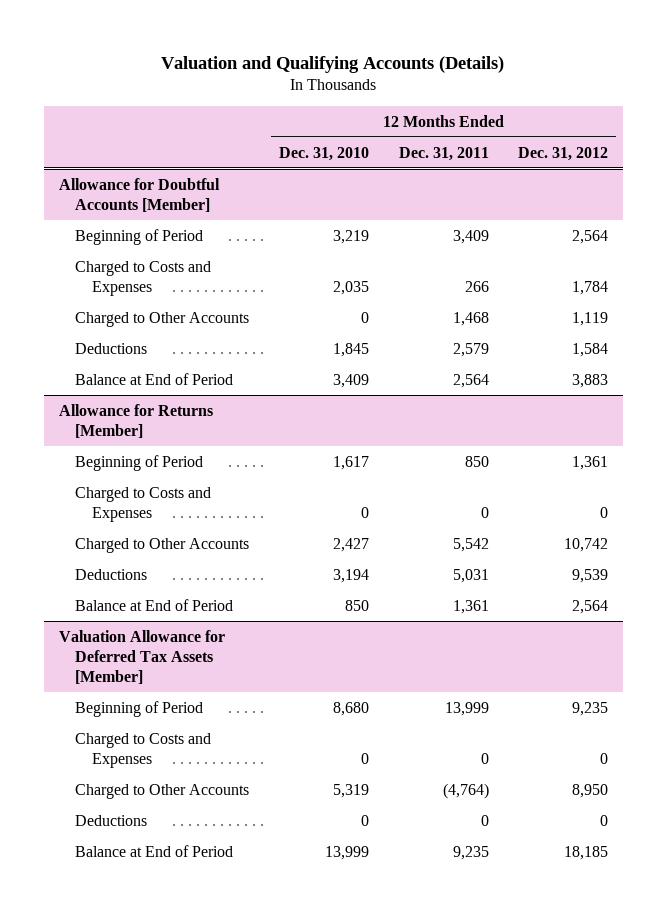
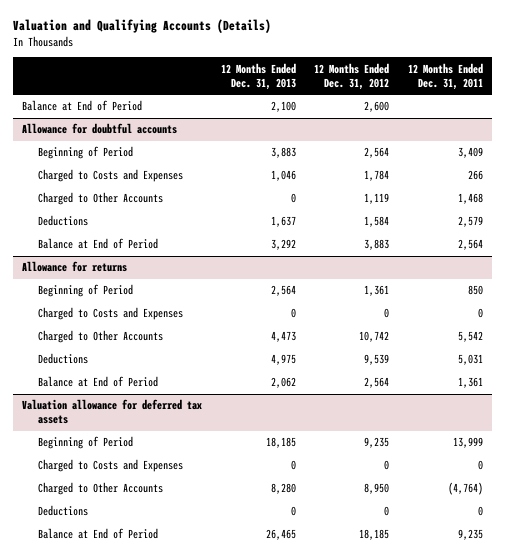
[278,146,369,161] Dec. 31, 2010 -> none
none -> [220,62,296,90] 12 Months Ended Dec. 31, 2013
none -> [21,100,142,112] Balance at End of Period
[58,177,220,212] Allowance for Doubtful Accounts [Member] -> [21,123,177,135] Allowance for doubtful accounts
[58,403,213,438] Allowance for Returns [Member] -> [21,261,127,273] Allowance for returns
[58,629,225,684] Valuation Allowance for Deferred Tax Assets [Member] -> [21,399,202,425] Valuation allowance for deferred tax assets

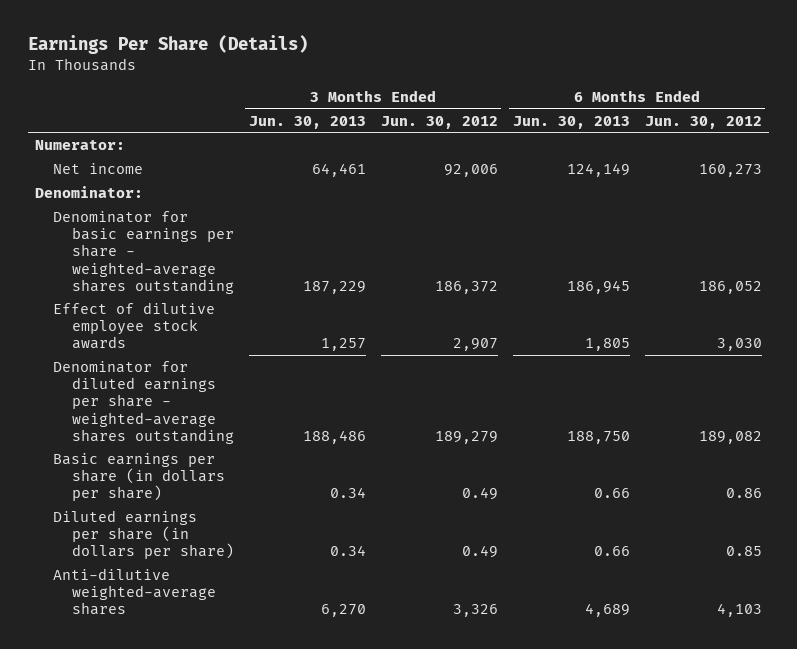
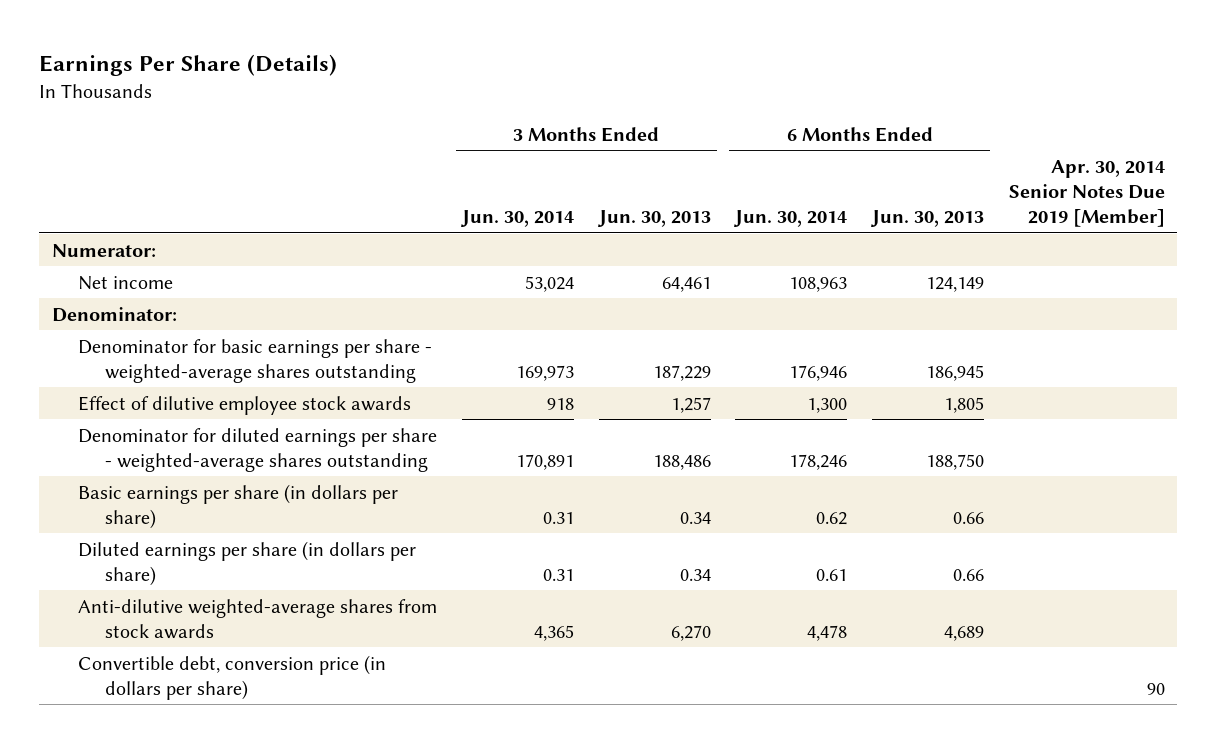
[380,115,498,129] Jun. 30, 2012 -> none
[644,115,762,129] Jun. 30, 2012 -> none
none -> [459,209,574,227] Jun. 30, 2014
none -> [733,209,848,227] Jun. 30, 2014
none -> [1008,159,1165,227] Apr. 30, 2014 Senior Notes Due 2019 [Member]
[53,568,216,616] Anti-dilutive weighted-average shares -> [78,598,438,639] Anti-dilutive weighted-average shares from stock awards
none -> [78,654,387,700] Convertible debt, conversion price (in dollars per share)

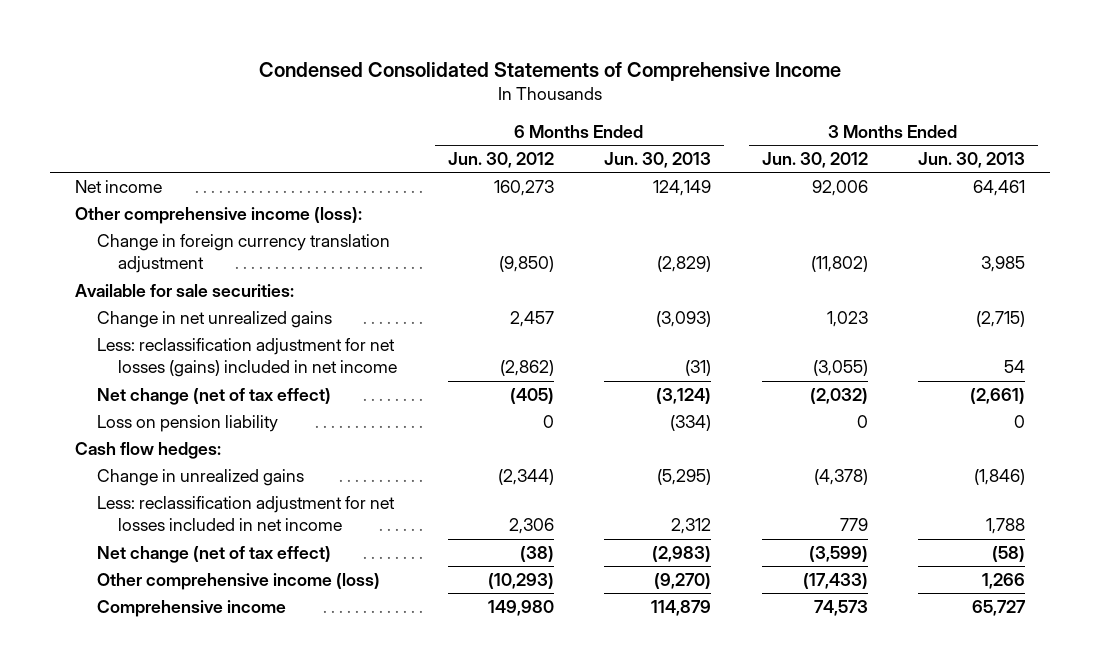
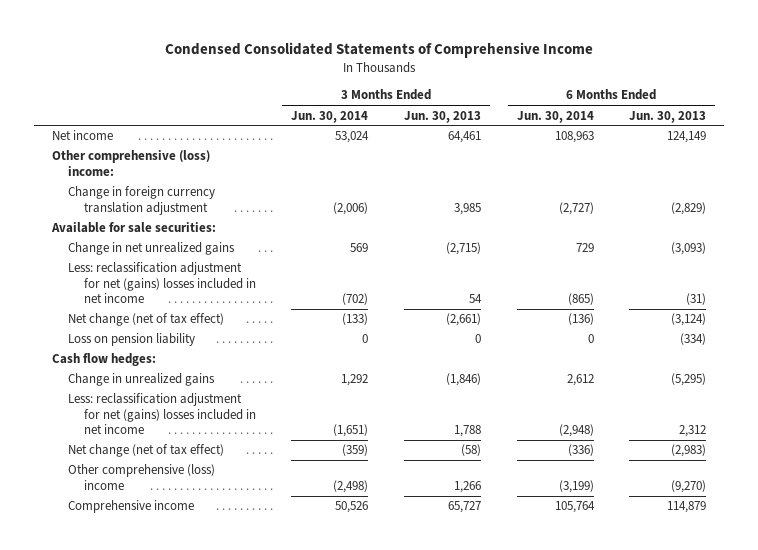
[447,152,554,169] Jun. 30, 2012 -> none
[761,152,868,169] Jun. 30, 2012 -> none
none -> [291,110,369,123] Jun. 30, 2014
none -> [516,110,594,123] Jun. 30, 2014
[74,207,362,225] Other comprehensive income (loss): -> [51,150,210,176] Other comprehensive (loss) income:
[96,338,398,378] Less: reclassification adjustment for net losses (gains) included in net income -> [67,262,256,304] Less: reclassification adjustment for net (gains) losses included in net income
[96,496,395,532] Less: reclassification adjustment for net losses included in net income -> [67,393,256,435] Less: reclassification adjustment for net (gains) losses included in net income
[96,573,380,591] Other comprehensive income (loss) -> [67,464,215,490] Other comprehensive (loss) income

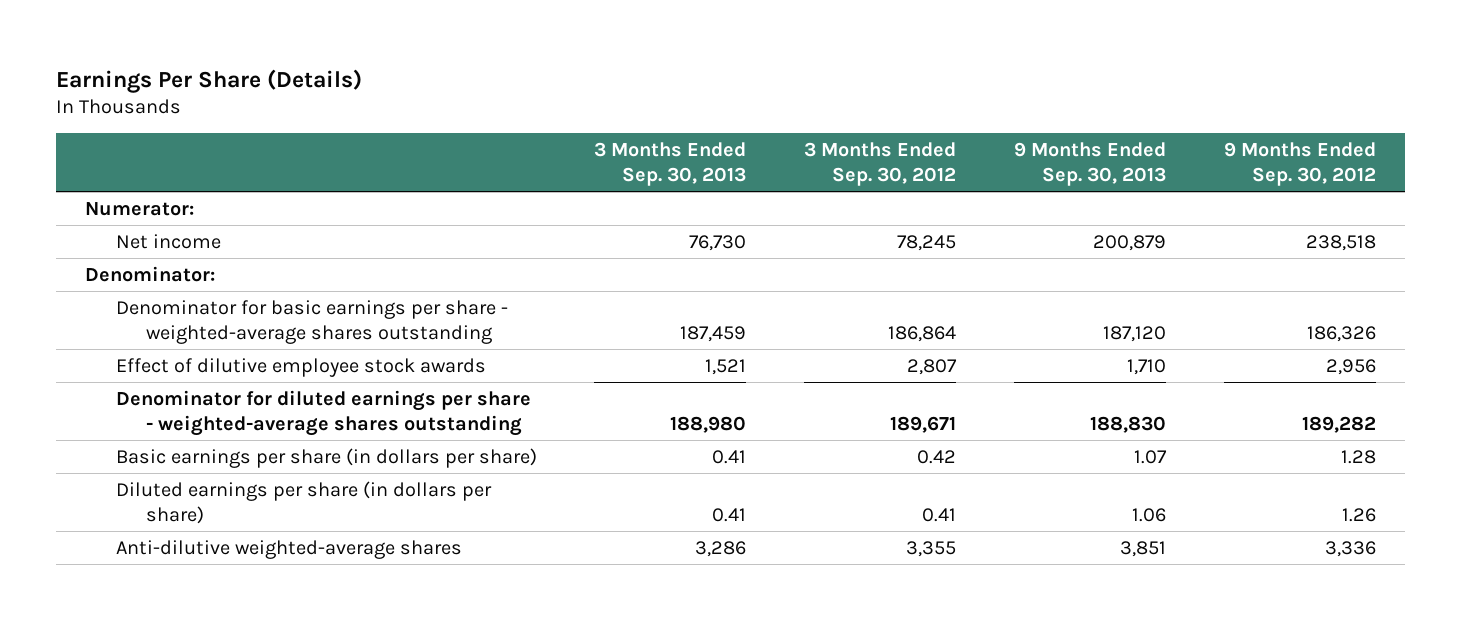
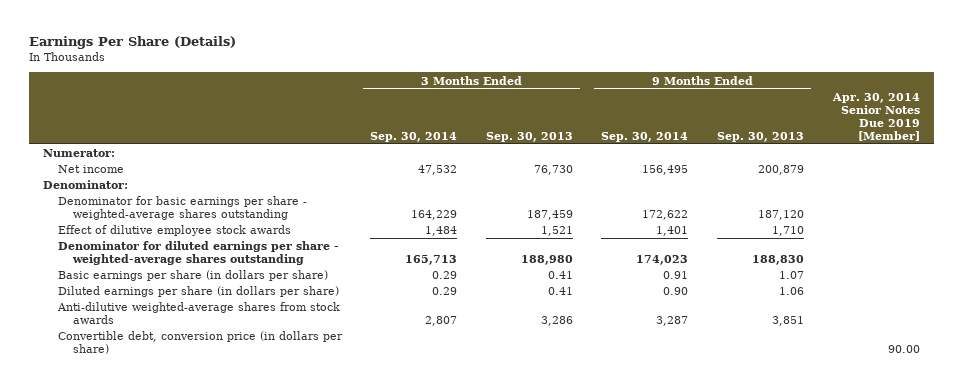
[804,142,957,186] 3 Months Ended Sep. 30, 2012 -> none
[1223,142,1376,186] 9 Months Ended Sep. 30, 2012 -> none
none -> [370,132,458,143] Sep. 30, 2014
none -> [601,132,689,143] Sep. 30, 2014
none -> [831,92,920,142] Apr. 30, 2014 Senior Notes Due 2019 [Member]
[115,539,462,559] Anti-dilutive weighted-average shares -> [56,302,340,325] Anti-dilutive weighted-average shares from stock awards
none -> [57,331,343,355] Convertible debt, conversion price (in dollars per share)

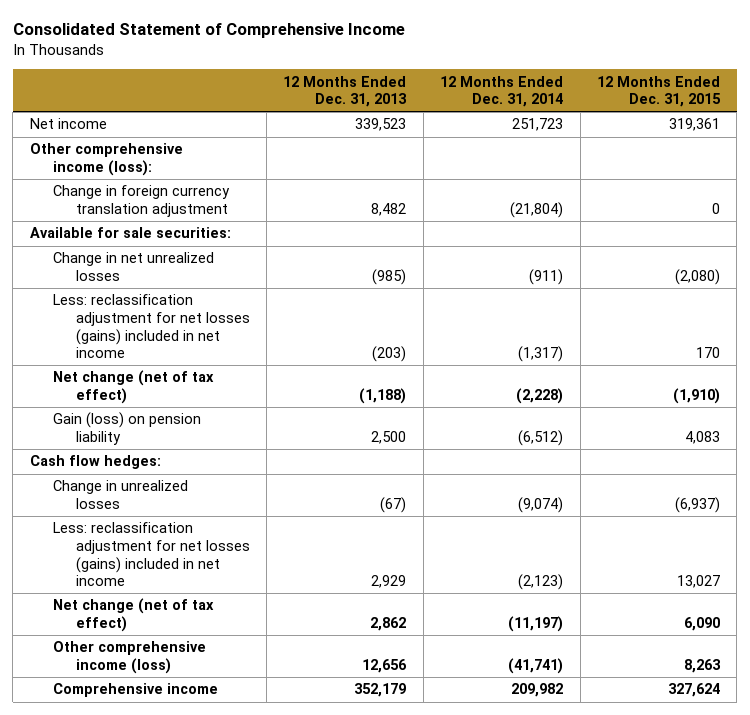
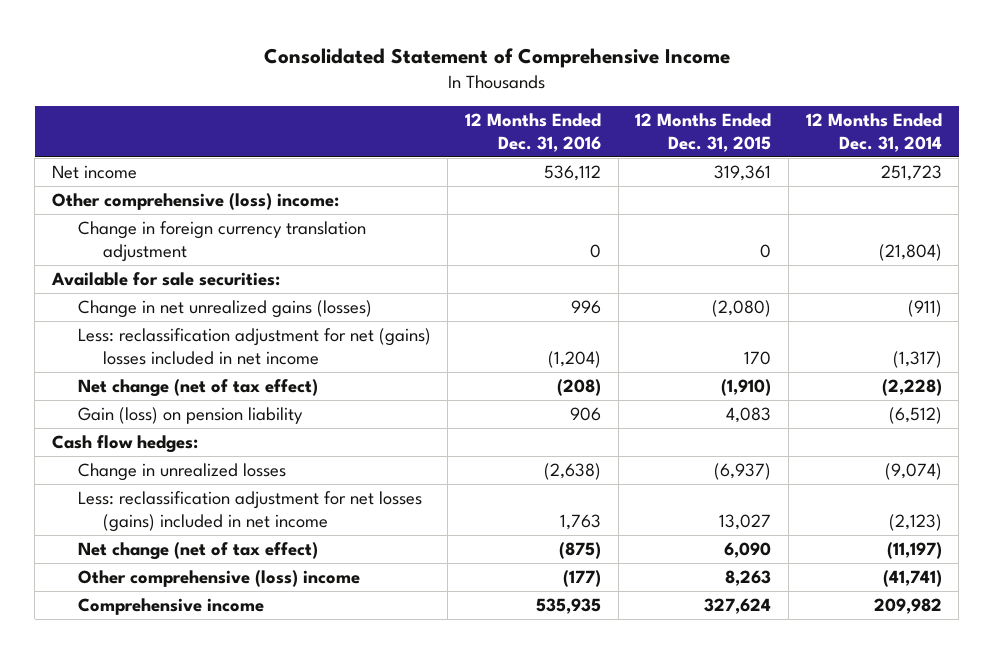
[283,75,408,108] 12 Months Ended Dec. 31, 2013 -> none
none -> [464,113,601,152] 12 Months Ended Dec. 31, 2016
[29,143,183,176] Other comprehensive income (loss): -> [51,193,339,211] Other comprehensive (loss) income:
[52,252,214,281] Change in net unrealized losses -> [77,300,372,319] Change in net unrealized gains (losses)
[52,294,250,359] Less: reclassification adjustment for net losses (gains) included in net income -> [77,328,431,365] Less: reclassification adjustment for net (gains) losses included in net income
[52,641,206,674] Other comprehensive income (loss) -> [77,570,360,588] Other comprehensive (loss) income

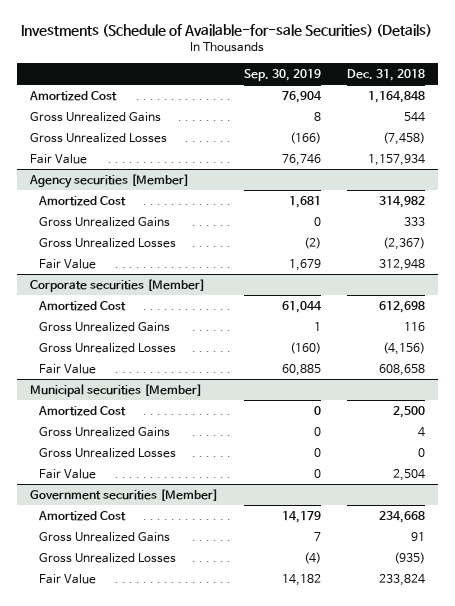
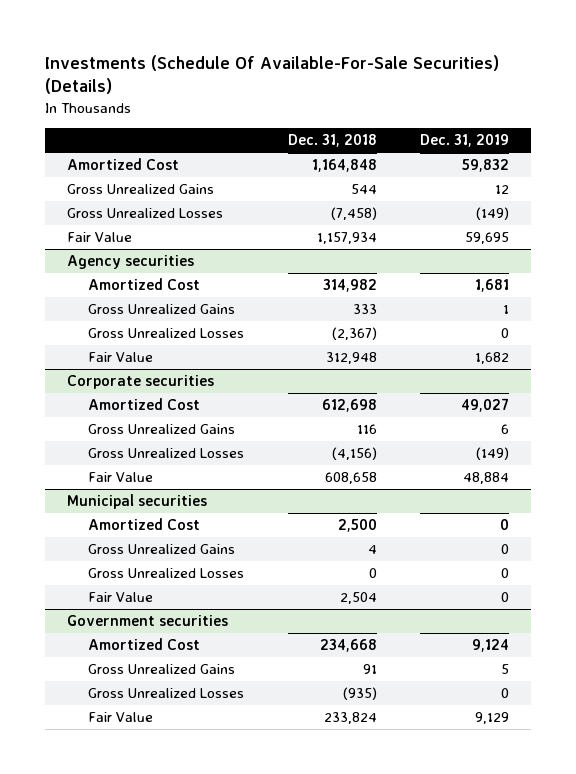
[21,24,433,38] Investments (Schedule of Available-for-sale Securities) (Details) -> [45,54,500,95] Investments (Schedule Of Available-For-Sale Securities) (Details)
[243,68,321,81] Sep. 30, 2019 -> none
none -> [419,134,509,148] Dec. 31, 2019
[28,173,189,188] Agency securities [Member] -> [66,255,194,270] Agency securities
[29,278,205,292] Corporate securities [Member] -> [66,375,214,390] Corporate securities
[29,383,202,397] Municipal securities [Member] -> [66,494,207,510] Municipal securities
[29,488,218,501] Government securities [Member] -> [66,615,228,627] Government securities

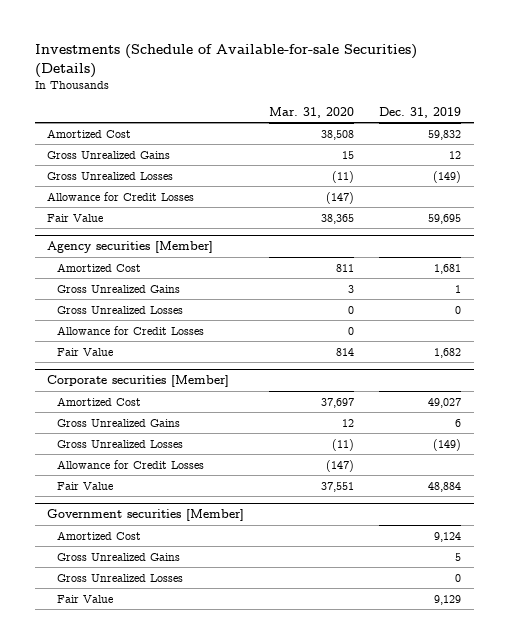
[45,54,500,95] Investments (Schedule Of Available-For-Sale Securities) (Details) -> [35,43,418,78] Investments (Schedule of Available-for-sale Securities) (Details)
[287,134,377,148] Dec. 31, 2018 -> none
none -> [269,107,355,119] Mar. 31, 2020
none -> [47,191,195,201] Allowance for Credit Losses
[66,255,194,270] Agency securities -> [47,241,214,254] Agency securities [Member]
none -> [57,325,205,335] Allowance for Credit Losses
[66,375,214,390] Corporate securities -> [47,375,230,388] Corporate securities [Member]
none -> [57,459,205,469] Allowance for Credit Losses
[66,494,207,510] Municipal securities -> none
[88,518,201,531] Amortized Cost -> none
[88,544,236,555] Gross Unrealized Gains -> none
[88,568,245,579] Gross Unrealized Losses -> none
[88,592,154,603] Fair Value -> none
[66,615,228,627] Government securities -> [47,509,245,522] Government securities [Member]

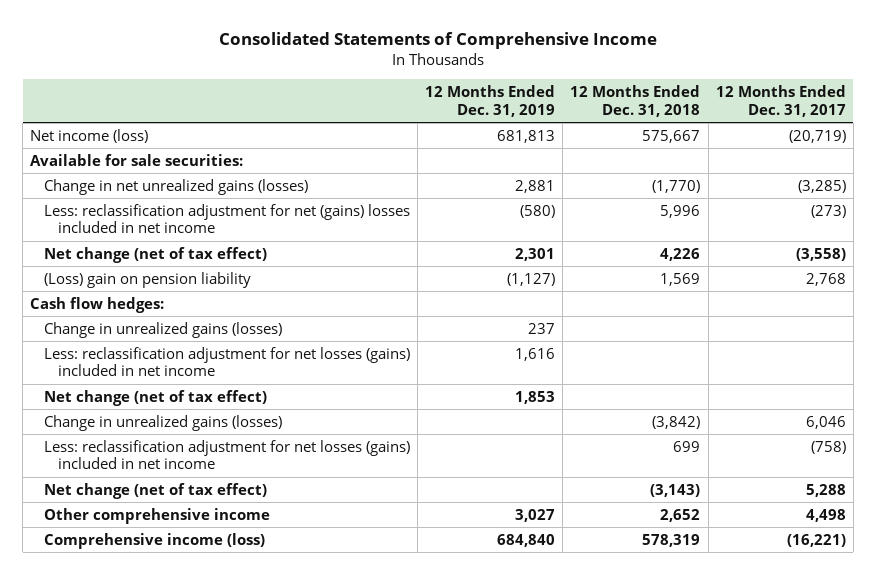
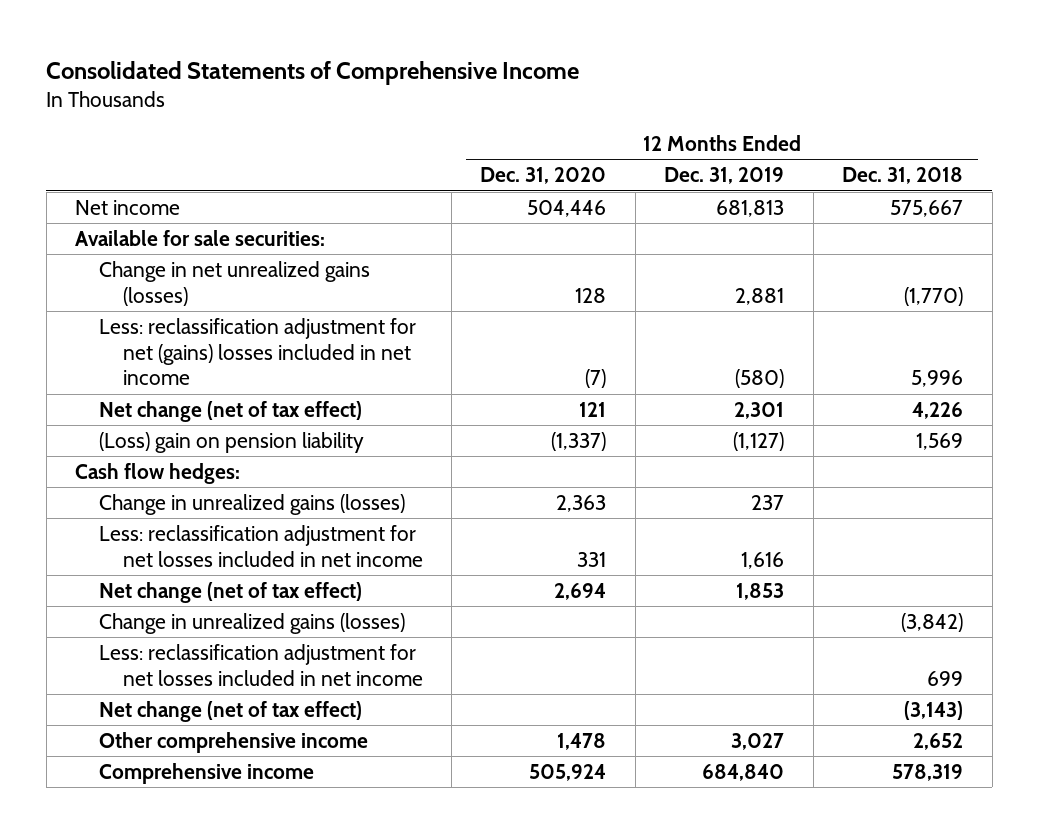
[715,85,846,117] 12 Months Ended Dec. 31, 2017 -> none
none -> [480,167,607,185] Dec. 31, 2020
[30,128,149,143] Net income (loss) -> [75,200,181,216] Net income
[44,346,411,377] Less: reclassification adjustment for net losses (gains) included in net income -> [98,525,423,567] Less: reclassification adjustment for net losses included in net income
[44,439,411,470] Less: reclassification adjustment for net losses (gains) included in net income -> [98,644,423,686] Less: reclassification adjustment for net losses included in net income
[44,532,266,549] Comprehensive income (loss) -> [98,763,314,785] Comprehensive income

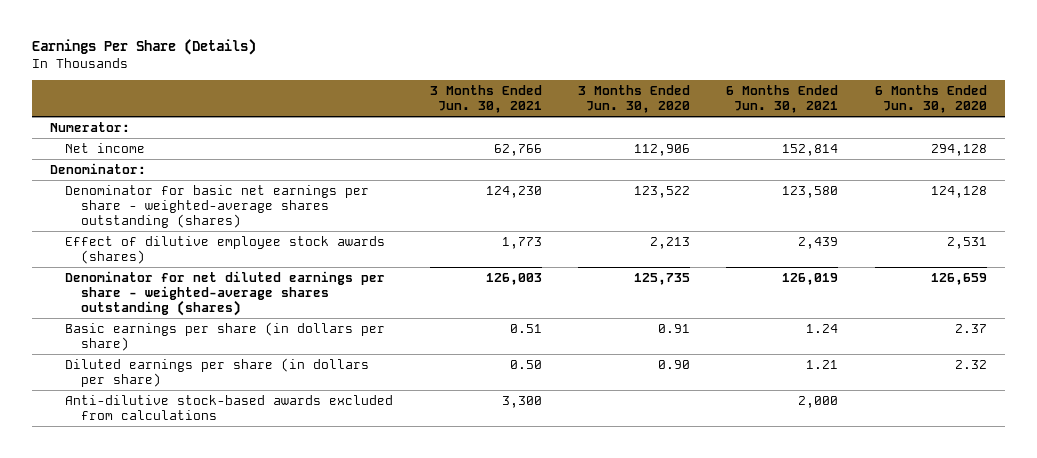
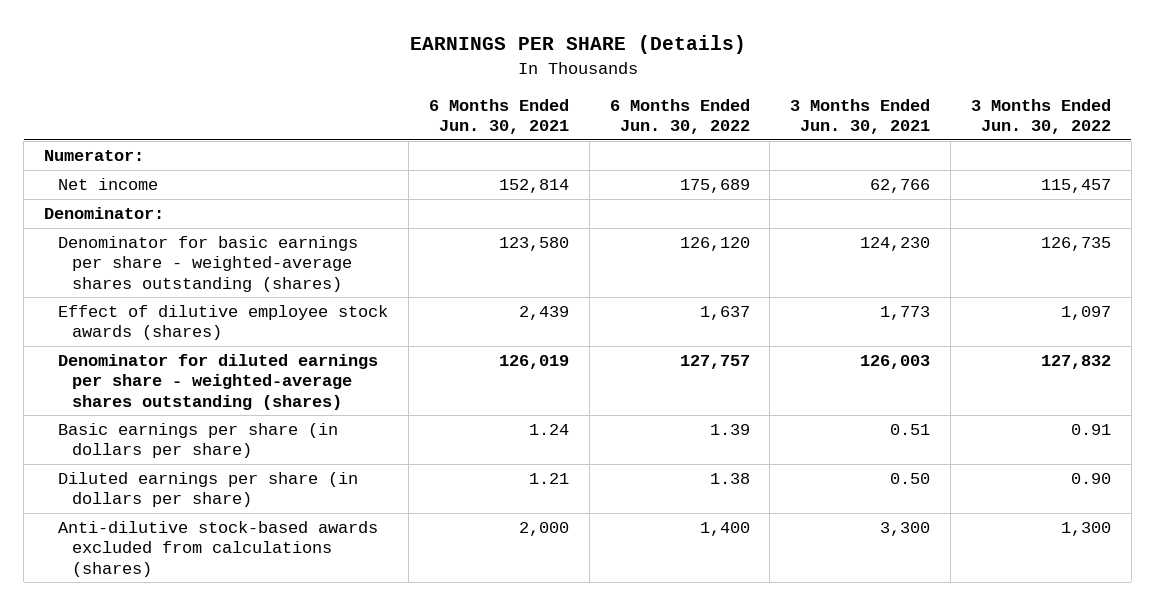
[31,39,256,56] Earnings Per Share (Details) -> [409,35,746,55] EARNINGS PER SHARE (Details)
[577,84,690,114] 3 Months Ended Jun. 30, 2020 -> none
[874,84,987,114] 6 Months Ended Jun. 30, 2020 -> none
none -> [609,98,750,135] 6 Months Ended Jun. 30, 2022
none -> [970,98,1111,135] 3 Months Ended Jun. 30, 2022
[65,184,370,229] Denominator for basic net earnings per share - weighted-average shares outstanding (shares) -> [58,236,359,292] Denominator for basic earnings per share - weighted-average shares outstanding (shares)
[65,270,386,317] Denominator for net diluted earnings per share - weighted-average shares outstanding (shares) -> [58,354,379,410] Denominator for diluted earnings per share - weighted-average shares outstanding (shares)
[65,394,394,421] Anti-dilutive stock-based awards excluded from calculations -> [58,521,379,577] Anti-dilutive stock-based awards excluded from calculations (shares)

